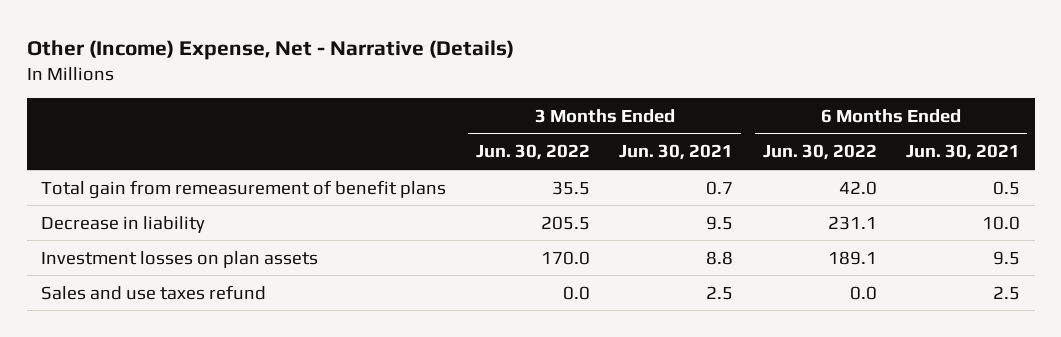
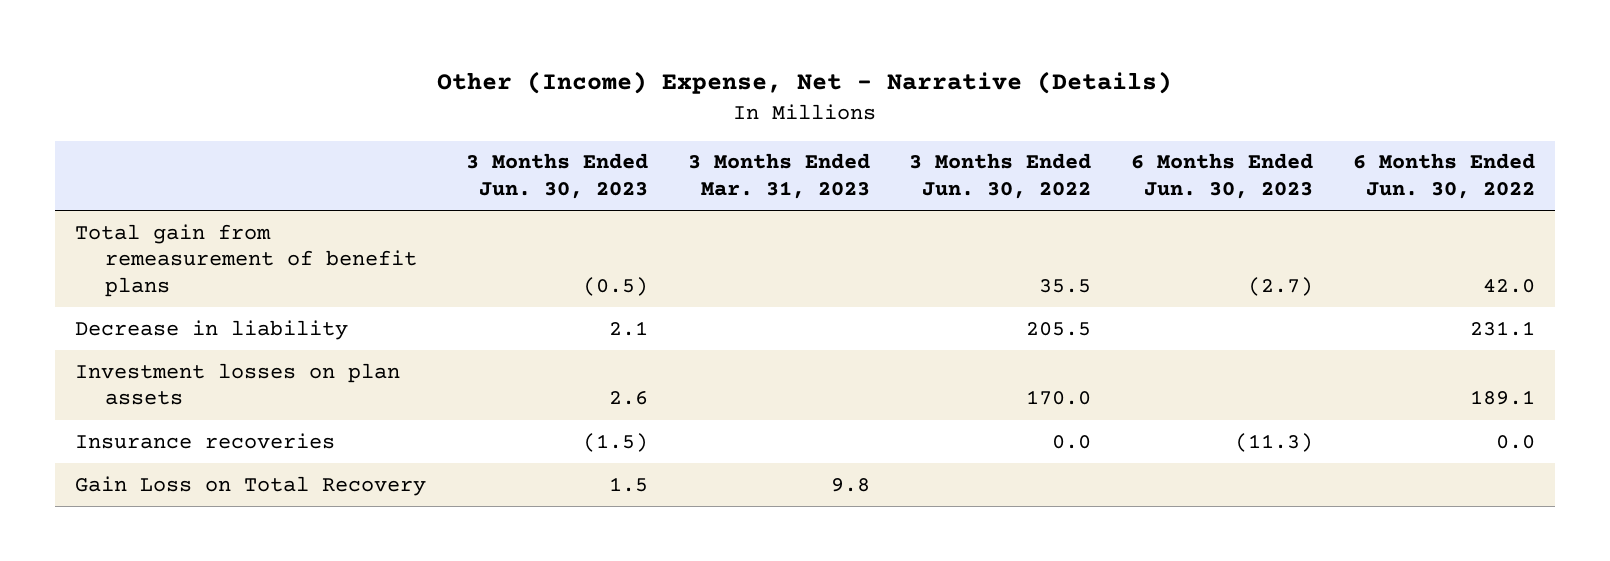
[619,144,734,161] Jun. 30, 2021 -> none
[905,144,1020,161] Jun. 30, 2021 -> none
none -> [465,153,648,200] 3 Months Ended Jun. 30, 2023
none -> [687,153,870,200] 3 Months Ended Mar. 31, 2023
none -> [1131,153,1314,200] 6 Months Ended Jun. 30, 2023
[41,284,267,300] Sales and use taxes refund -> none
none -> [75,432,336,449] Insurance recoveries
none -> [75,475,427,496] Gain Loss on Total Recovery

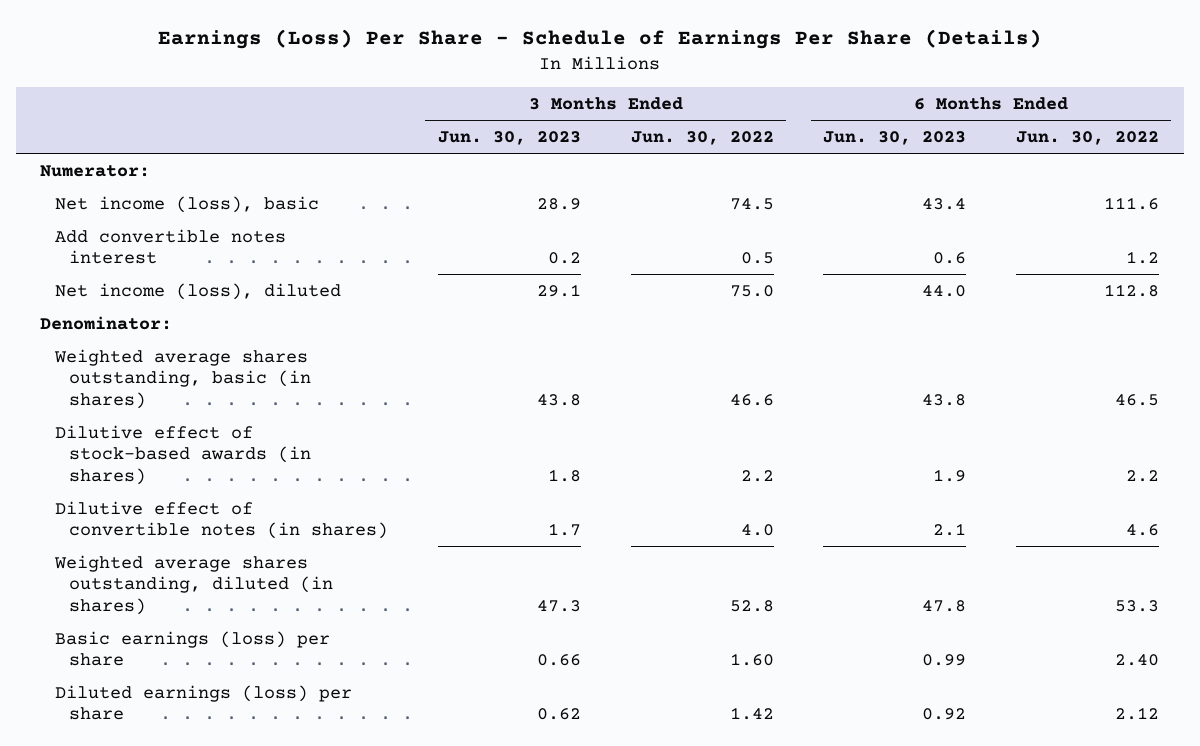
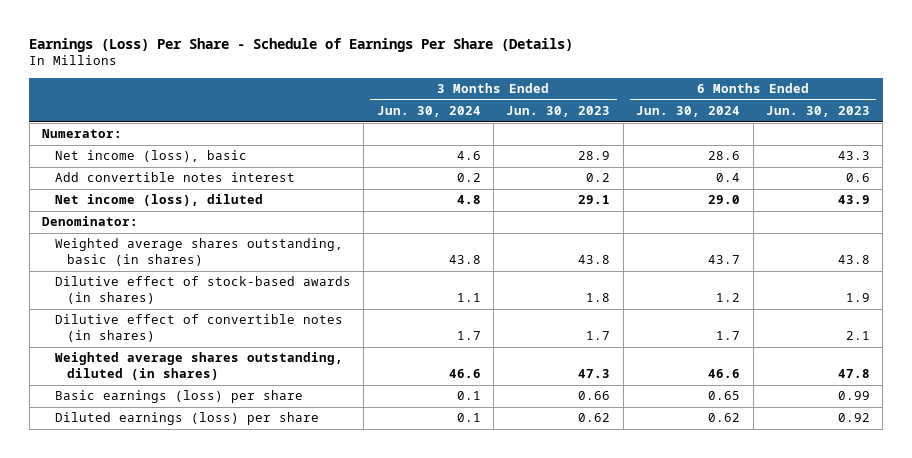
[630,131,774,146] Jun. 30, 2022 -> none
[1016,131,1160,146] Jun. 30, 2022 -> none
none -> [376,106,481,118] Jun. 30, 2024
none -> [636,106,741,118] Jun. 30, 2024
[922,197,967,210] 43.4 -> [838,151,871,161] 43.3
[922,284,967,297] 44.0 -> [838,195,871,205] 43.9

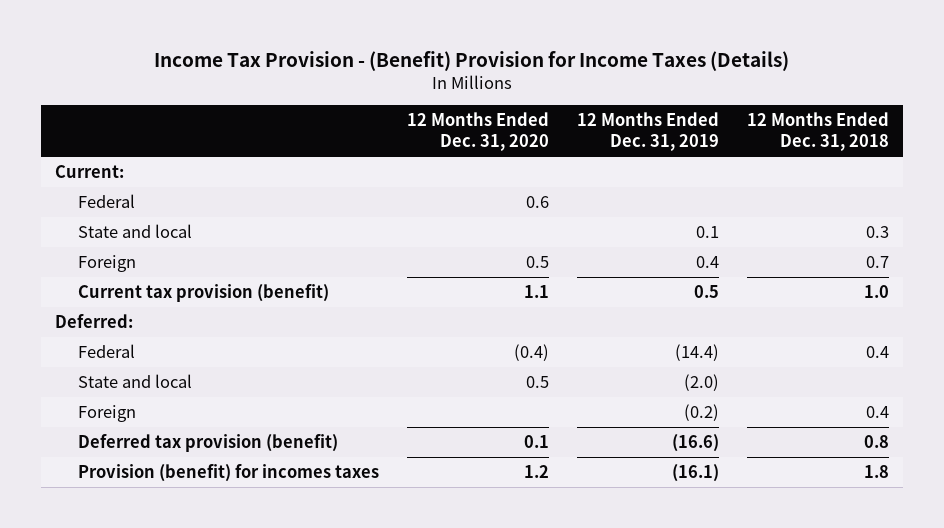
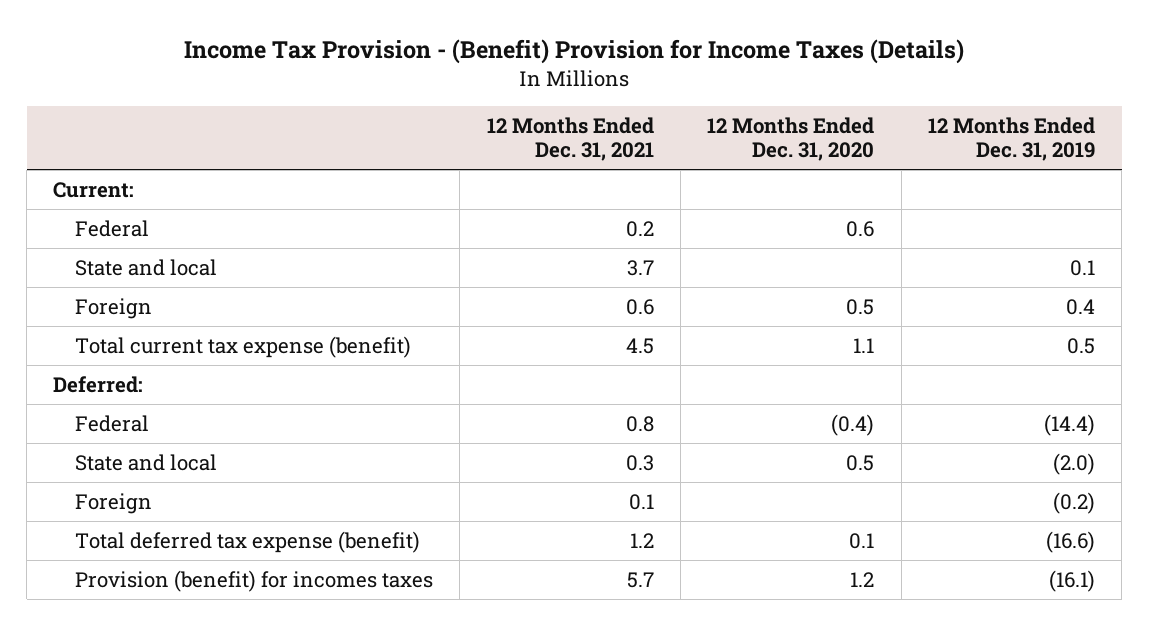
[746,112,889,152] 12 Months Ended Dec. 31, 2018 -> none
none -> [486,116,654,162] 12 Months Ended Dec. 31, 2021
[78,283,330,302] Current tax provision (benefit) -> [75,335,412,358] Total current tax expense (benefit)
[78,433,339,452] Deferred tax provision (benefit) -> [75,530,421,553] Total deferred tax expense (benefit)

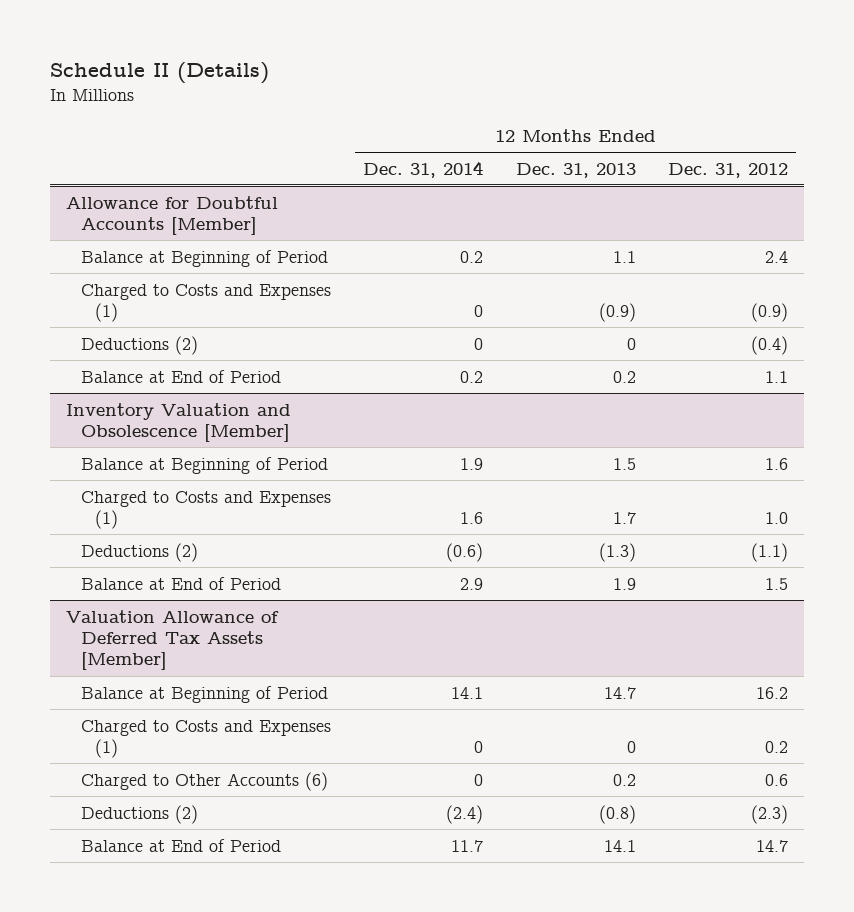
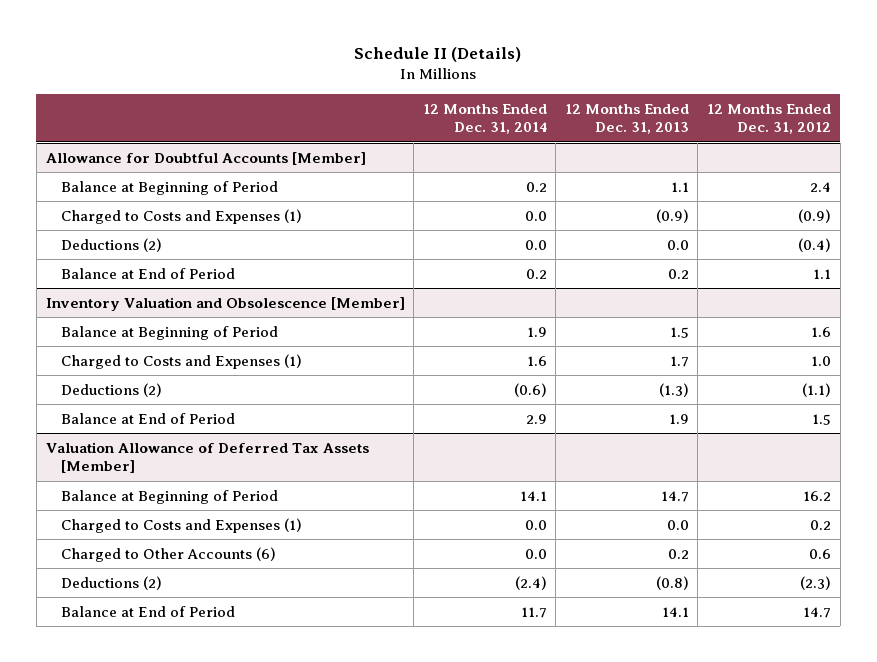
[474,304,484,317] 0 -> [524,210,547,221] 0.0
[474,337,484,350] 0 -> [524,239,547,250] 0.0
[626,337,636,350] 0 -> [666,239,689,250] 0.0
[474,740,484,753] 0 -> [524,519,547,530] 0.0
[626,740,636,753] 0 -> [666,519,689,530] 0.0
[474,773,484,786] 0 -> [524,548,547,559] 0.0

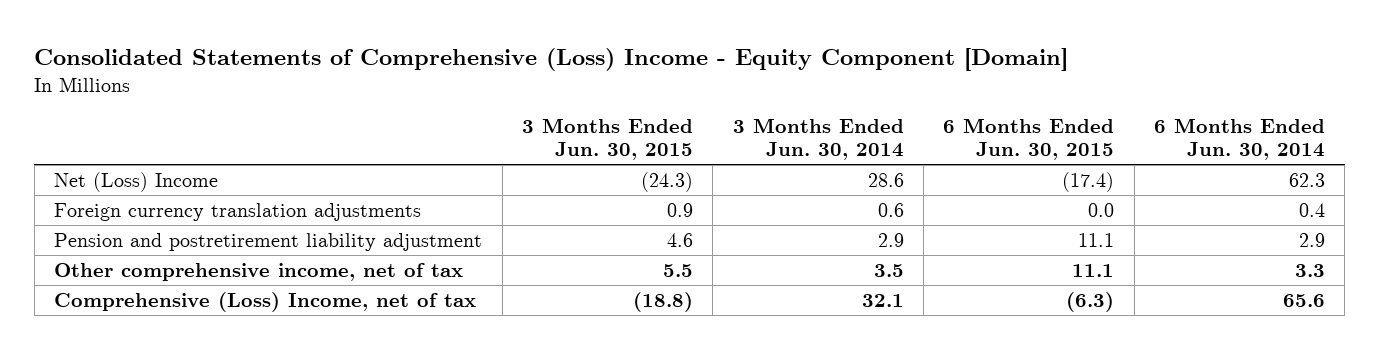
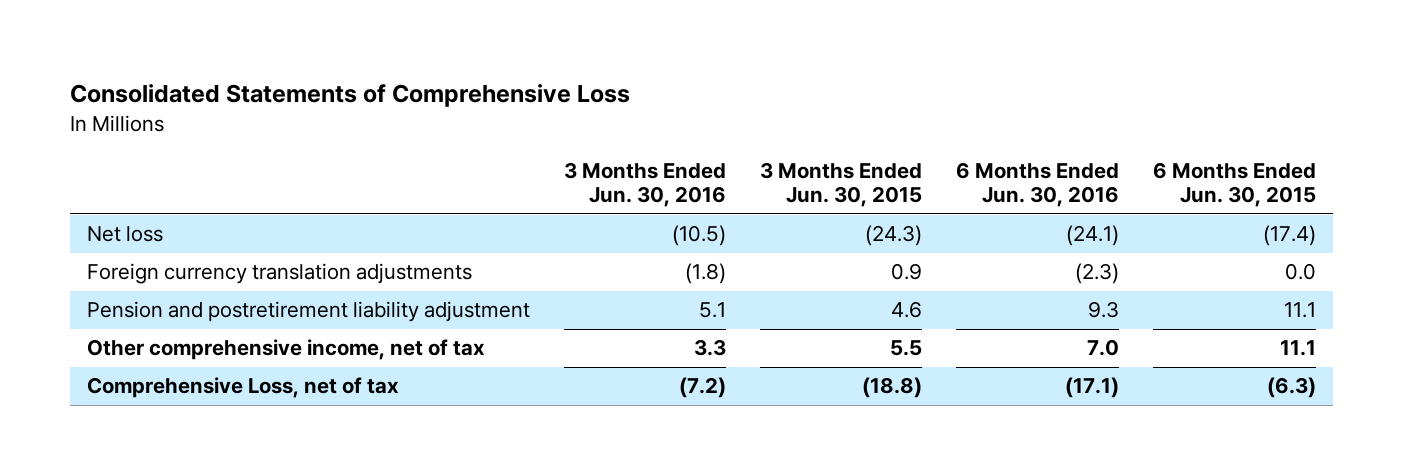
[34,47,1069,71] Consolidated Statements of Comprehensive (Loss) Income - Equity Component [Domain] -> [69,84,630,108] Consolidated Statements of Comprehensive Loss
[732,118,904,161] 3 Months Ended Jun. 30, 2014 -> none
[1154,118,1326,161] 6 Months Ended Jun. 30, 2014 -> none
none -> [563,161,726,208] 3 Months Ended Jun. 30, 2016
none -> [955,161,1119,208] 6 Months Ended Jun. 30, 2016
[54,171,219,192] Net (Loss) Income -> [86,226,163,243] Net loss
[54,291,477,312] Comprehensive (Loss) Income, net of tax -> [86,377,399,399] Comprehensive Loss, net of tax

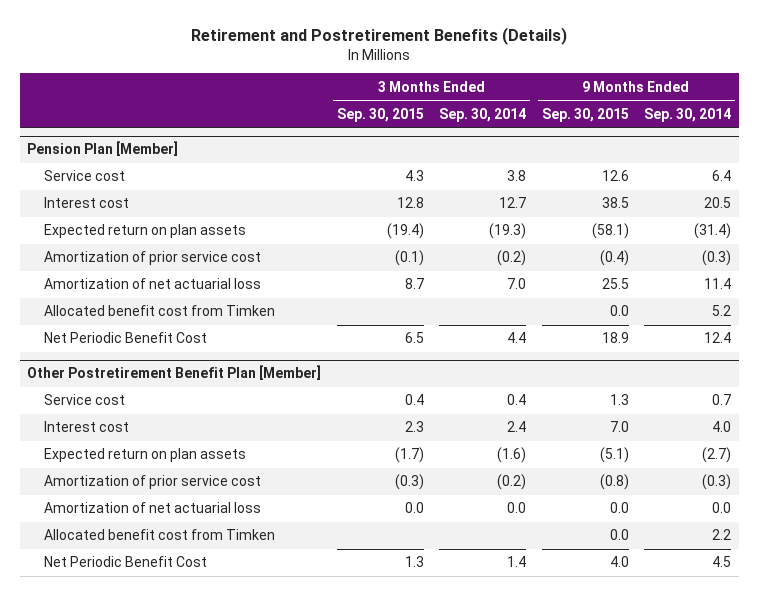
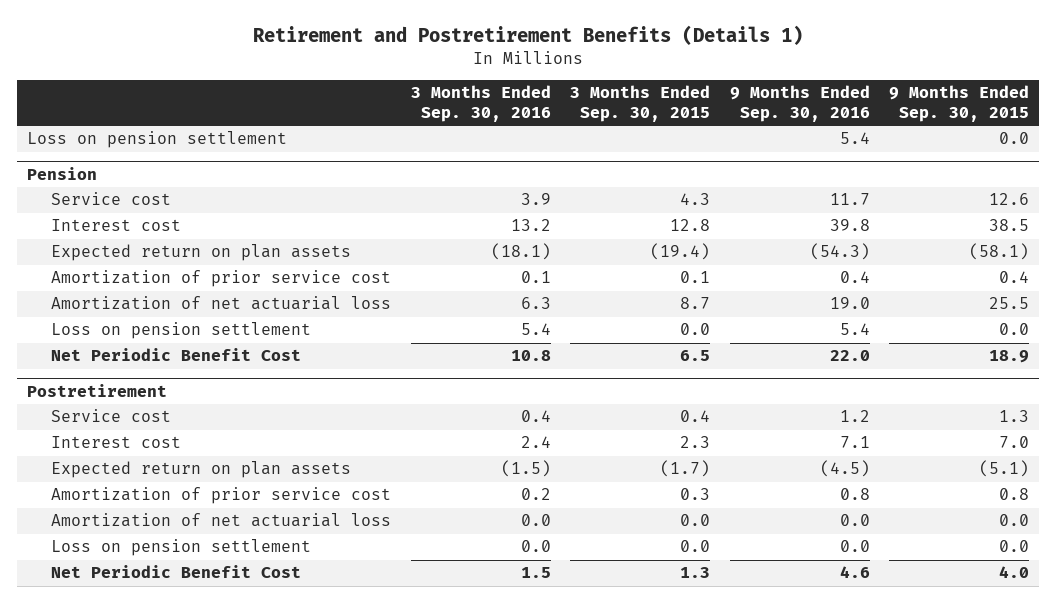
[191,26,568,45] Retirement and Postretirement Benefits (Details) -> [252,24,803,45] Retirement and Postretirement Benefits (Details 1)
[439,107,527,122] Sep. 30, 2014 -> none
[644,107,732,122] Sep. 30, 2014 -> none
none -> [410,85,551,123] 3 Months Ended Sep. 30, 2016
none -> [729,85,870,123] 9 Months Ended Sep. 30, 2016
none -> [26,131,287,149] Loss on pension settlement
[27,141,179,157] Pension Plan [Member] -> [26,167,97,181] Pension
[394,250,424,267] (0.1) -> [680,271,711,284] 0.1
[599,250,629,267] (0.4) -> [999,271,1030,284] 0.4
[43,305,275,317] Allocated benefit cost from Timken -> none
none -> [51,322,312,340] Loss on pension settlement
[27,365,322,381] Other Postretirement Benefit Plan [Member] -> [26,384,167,398] Postretirement
[394,474,424,491] (0.3) -> [680,488,711,501] 0.3
[599,474,629,491] (0.8) -> [999,488,1030,501] 0.8
[43,529,275,541] Allocated benefit cost from Timken -> none
none -> [51,539,312,557] Loss on pension settlement

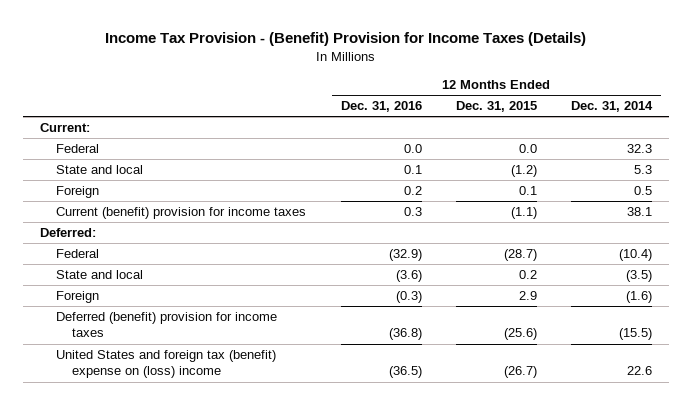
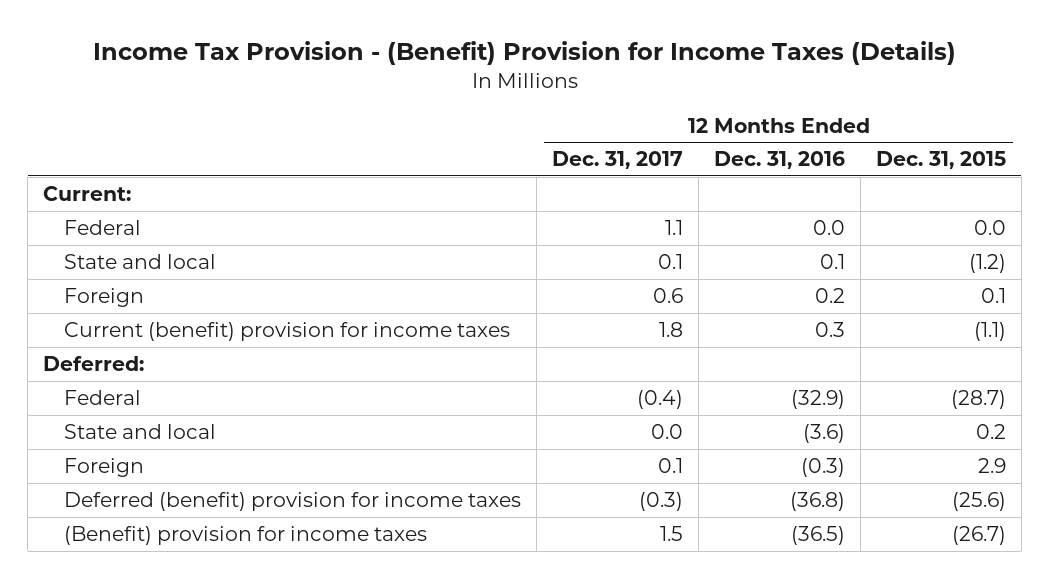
[571,101,654,113] Dec. 31, 2014 -> none
none -> [551,151,683,170] Dec. 31, 2017
[56,350,277,379] United States and foreign tax (benefit) expense on (loss) income -> [63,526,427,546] (Benefit) provision for income taxes

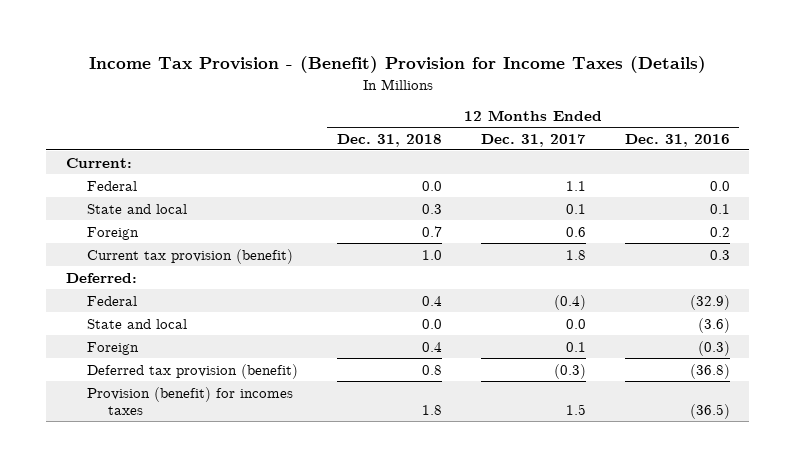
[875,151,1006,170] Dec. 31, 2015 -> none
none -> [336,133,442,147] Dec. 31, 2018
[63,322,510,342] Current (benefit) provision for income taxes -> [86,248,293,264] Current tax provision (benefit)
[63,492,521,512] Deferred (benefit) provision for income taxes -> [86,363,298,379] Deferred tax provision (benefit)
[63,526,427,546] (Benefit) provision for income taxes -> [86,386,293,415] Provision (benefit) for incomes taxes

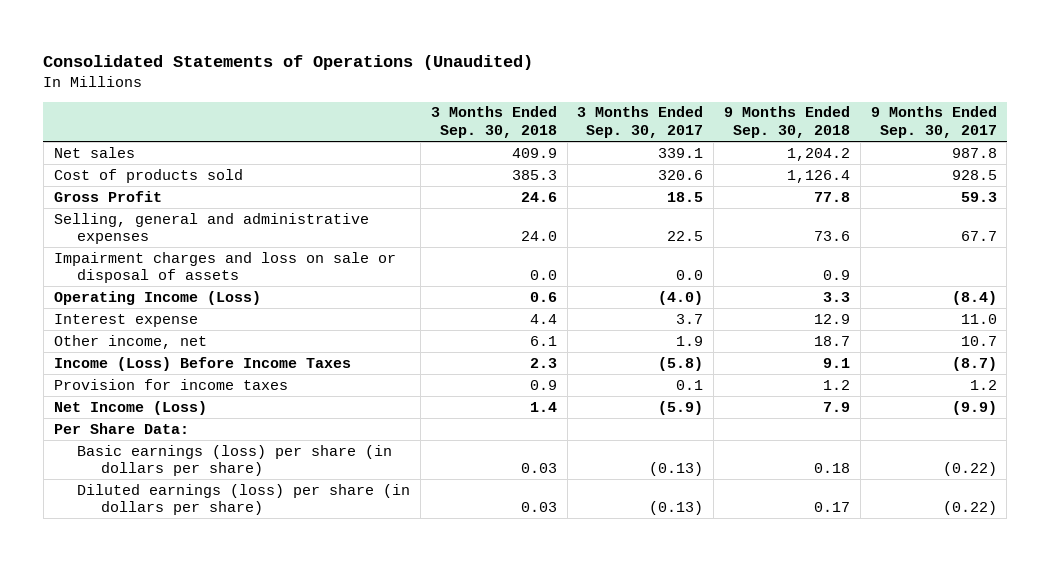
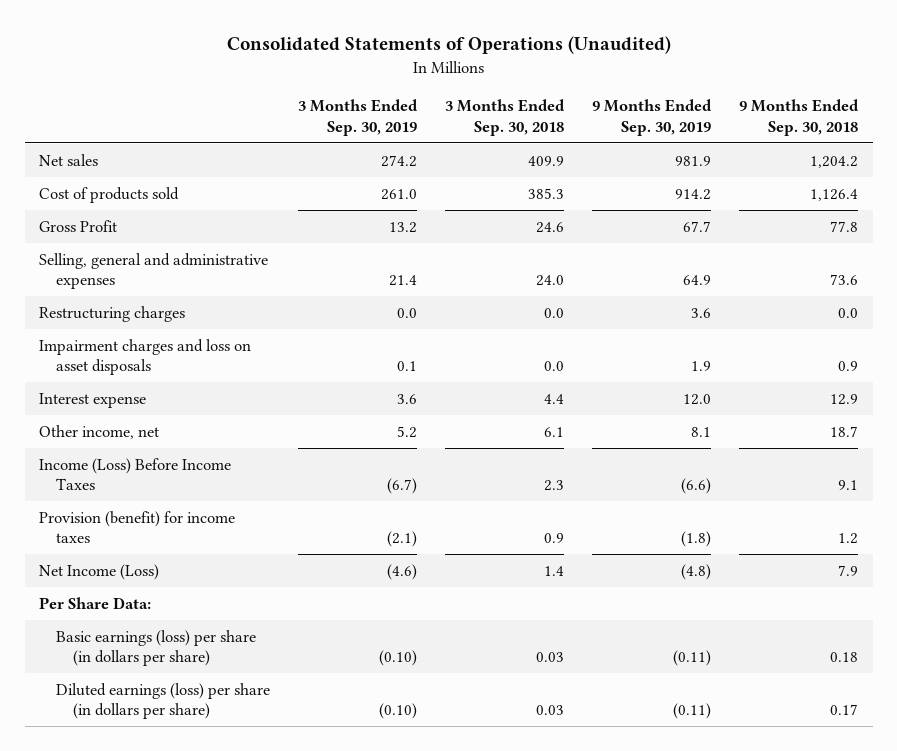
[577,106,704,139] 3 Months Ended Sep. 30, 2017 -> none
[870,106,997,139] 9 Months Ended Sep. 30, 2017 -> none
none -> [297,99,418,136] 3 Months Ended Sep. 30, 2019
none -> [592,99,713,136] 9 Months Ended Sep. 30, 2019
[53,290,261,305] Operating Income (Loss) -> none
none -> [38,305,185,322] Restructuring charges
[53,251,396,284] Impairment charges and loss on sale or disposal of assets -> [38,338,251,376] Impairment charges and loss on asset disposals
[53,378,288,390] Provision for income taxes -> [38,510,235,544] Provision (benefit) for income taxes

